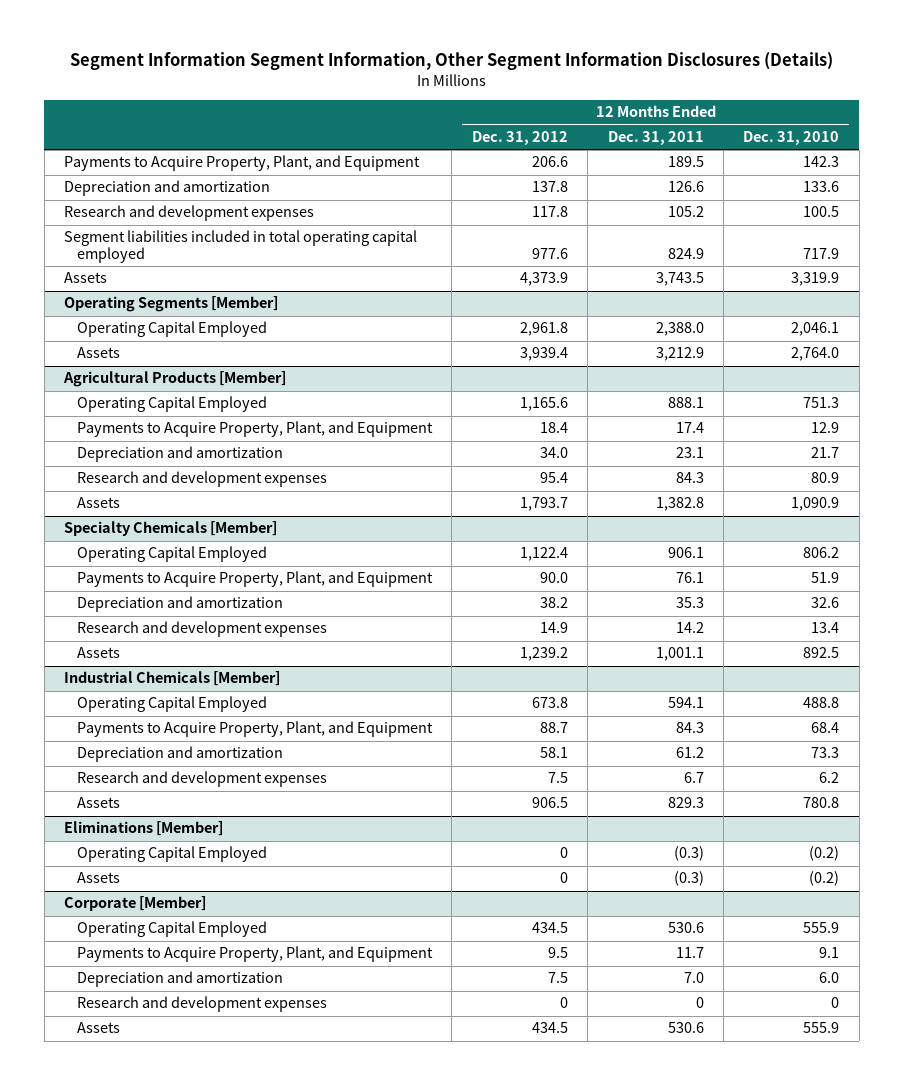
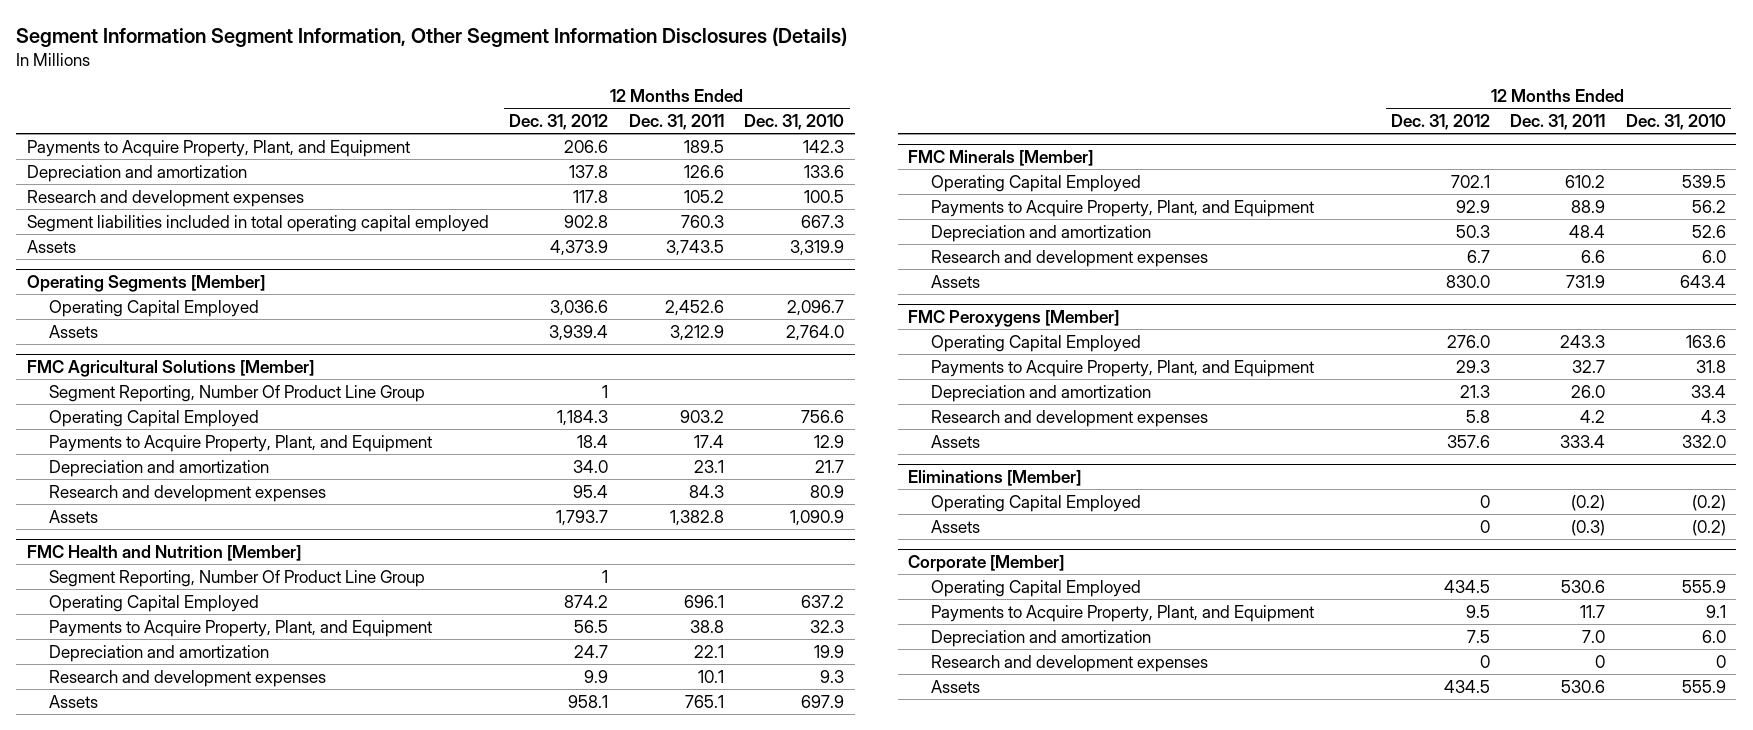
[531,248,568,260] 977.6 -> [564,214,609,228] 902.8
[667,248,704,260] 824.9 -> [680,214,724,228] 760.3
[803,248,840,260] 717.9 -> [801,214,845,228] 667.3
[519,322,568,337] 2,961.8 -> [550,299,609,316] 3,036.6
[655,322,704,337] 2,388.0 -> [664,299,724,316] 2,452.6
[791,322,840,337] 2,046.1 -> [787,299,845,316] 2,096.7
[63,371,287,388] Agricultural Products [Member] -> none
none -> [26,360,314,378] FMC Agricultural Solutions [Member]
none -> [49,384,426,402] Segment Reporting, Number Of Product Line Group
[519,397,568,412] 1,165.6 -> [557,409,609,426] 1,184.3
[667,397,704,409] 888.1 -> [679,409,724,423] 903.2
[803,397,840,409] 751.3 -> [801,409,845,423] 756.6
[64,521,278,537] Specialty Chemicals [Member] -> none
[64,671,281,687] Industrial Chemicals [Member] -> none
none -> [26,545,301,562] FMC Health and Nutrition [Member]
none -> [49,569,426,587] Segment Reporting, Number Of Product Line Group
[519,547,568,562] 1,122.4 -> [564,594,609,608] 874.2
[667,547,704,559] 906.1 -> [683,594,724,608] 696.1
[803,547,840,559] 806.2 -> [801,594,845,608] 637.2
[539,572,568,584] 90.0 -> [574,619,609,633] 56.5
[675,572,704,584] 76.1 -> [689,619,724,633] 38.8
[811,572,840,584] 51.9 -> [810,619,845,633] 32.3
[539,597,568,609] 38.2 -> [574,644,609,658] 24.7
[675,597,704,609] 35.3 -> [693,644,724,658] 22.1
[811,597,840,609] 32.6 -> [814,644,845,658] 19.9
[539,622,568,634] 14.9 -> [584,669,609,683] 9.9
[675,622,704,634] 14.2 -> [697,669,724,683] 10.1
[811,622,840,634] 13.4 -> [820,669,845,683] 9.3
[519,647,568,662] 1,239.2 -> [568,694,609,708] 958.1
[655,647,704,662] 1,001.1 -> [684,694,724,708] 765.1
[803,647,840,659] 892.5 -> [801,694,845,708] 697.9
none -> [908,150,1094,167] FMC Minerals [Member]
[531,697,568,709] 673.8 -> [1450,174,1490,188] 702.1
[667,697,704,709] 594.1 -> [1565,174,1606,188] 610.2
[803,697,840,709] 488.8 -> [1681,174,1726,188] 539.5
[539,722,568,734] 88.7 -> [1455,199,1490,213] 92.9
[675,722,704,734] 84.3 -> [1571,199,1606,213] 88.9
[811,722,840,734] 68.4 -> [1691,199,1726,213] 56.2
[539,747,568,759] 58.1 -> [1455,224,1490,238] 50.3
[675,747,704,759] 61.2 -> [1569,224,1606,238] 48.4
[811,747,840,759] 73.3 -> [1691,224,1726,238] 52.6
[547,772,568,784] 7.5 -> [1466,249,1490,263] 6.7
[683,772,704,784] 6.7 -> [1581,249,1606,263] 6.6
[819,772,840,784] 6.2 -> [1701,249,1726,263] 6.0
[531,797,568,809] 906.5 -> [1445,274,1490,288] 830.0
[667,797,704,809] 829.3 -> [1566,274,1606,288] 731.9
[803,797,840,809] 780.8 -> [1679,274,1726,288] 643.4
none -> [908,310,1120,328] FMC Peroxygens [Member]
none -> [930,334,1141,352] Operating Capital Employed
none -> [930,359,1314,377] Payments to Acquire Property, Plant, and Equipment
none -> [930,384,1151,402] Depreciation and amortization
none -> [930,409,1208,427] Research and development expenses
none -> [930,434,980,448] Assets
[673,846,704,862] (0.3) -> [1571,494,1606,511] (0.2)

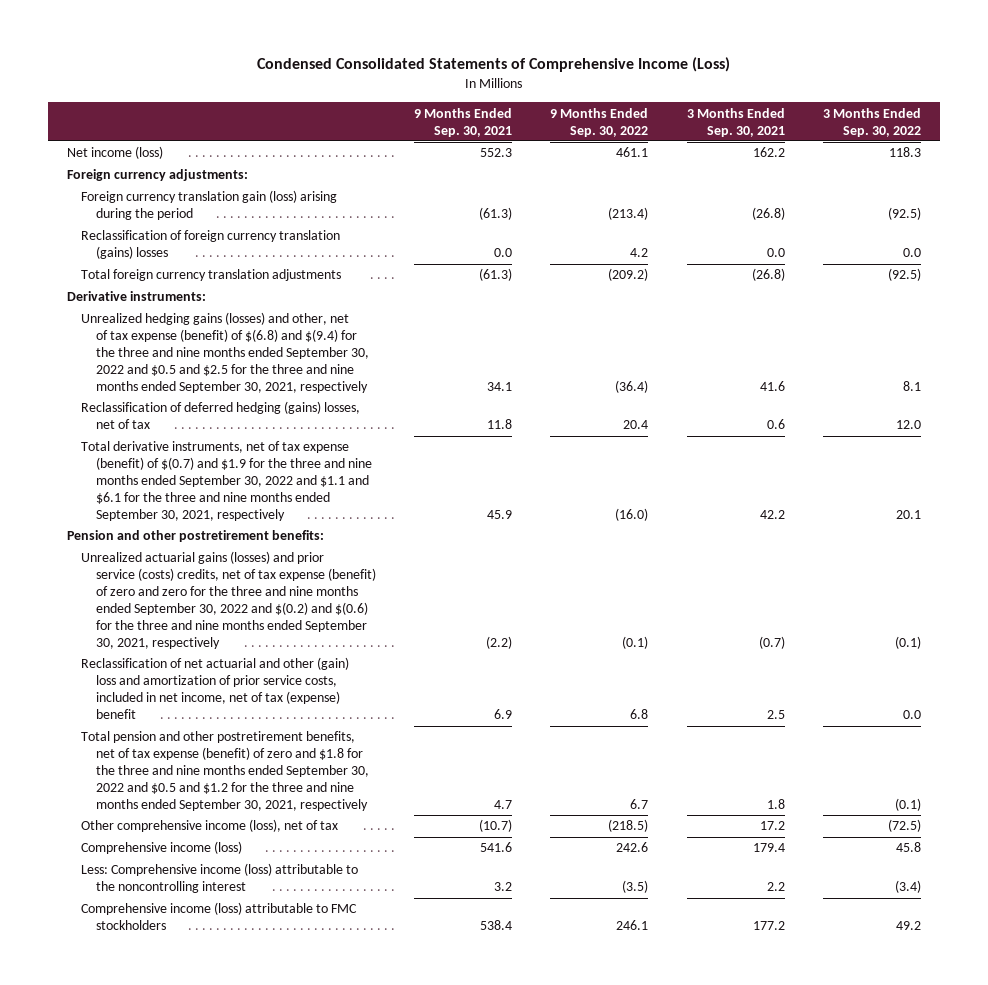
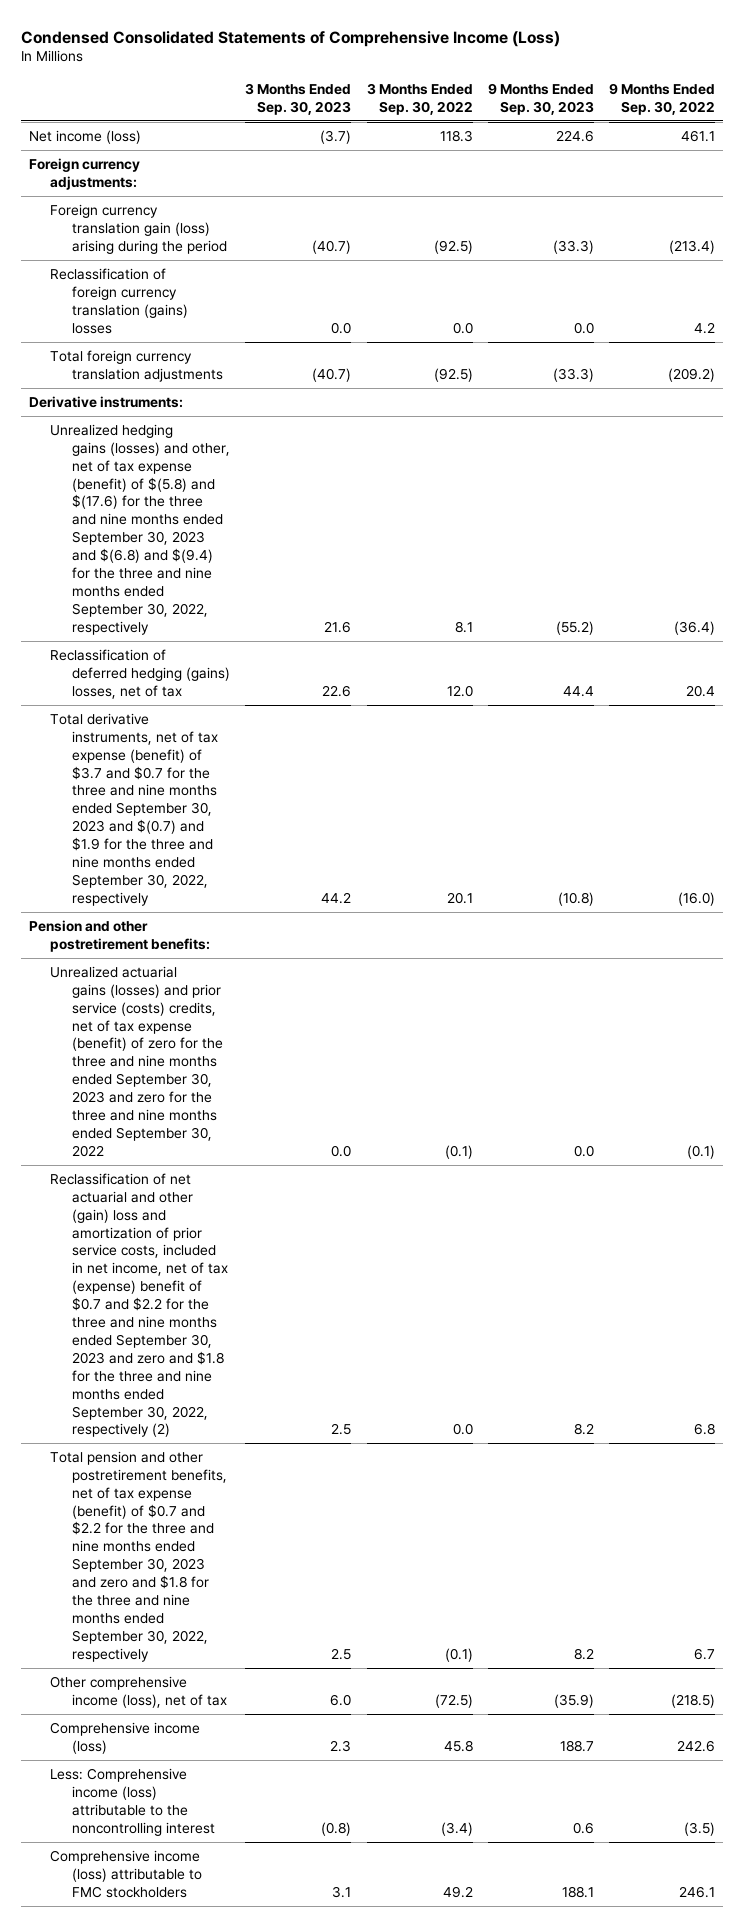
[414,107,513,137] 9 Months Ended Sep. 30, 2021 -> none
[686,107,785,137] 3 Months Ended Sep. 30, 2021 -> none
none -> [245,82,352,115] 3 Months Ended Sep. 30, 2023
none -> [487,82,594,115] 9 Months Ended Sep. 30, 2023
[81,312,369,394] Unrealized hedging gains (losses) and other, net of tax expense (benefit) of $(6.8) and $(9.4) for the three and nine months ended September 30, 2022 and $0.5 and $2.5 for the three and nine months ended September 30, 2021, respectively -> [50,423,231,635] Unrealized hedging gains (losses) and other, net of tax expense (benefit) of $(5.8) and $(17.6) for the three and nine months ended September 30, 2023 and $(6.8) and $(9.4) for the three and nine months ended September 30, 2022, respectively
[81,441,372,522] Total derivative instruments, net of tax expense (benefit) of $(0.7) and $1.9 for the three and nine months ended September 30, 2022 and $1.1 and $6.1 for the three and nine months ended September 30, 2021, respectively -> [50,712,219,906] Total derivative instruments, net of tax expense (benefit) of $3.7 and $0.7 for the three and nine months ended September 30, 2023 and $(0.7) and $1.9 for the three and nine months ended September 30, 2022, respectively
[81,551,376,649] Unrealized actuarial gains (losses) and prior service (costs) credits, net of tax expense (benefit) of zero and zero for the three and nine months ended September 30, 2022 and $(0.2) and $(0.6) for the three and nine months ended September 30, 2021, respectively -> [50,965,224,1157] Unrealized actuarial gains (losses) and prior service (costs) credits, net of tax expense (benefit) of zero for the three and nine months ended September 30, 2023 and zero for the three and nine months ended September 30, 2022
[81,657,350,720] Reclassification of net actuarial and other (gain) loss and amortization of prior service costs, included in net income, net of tax (expense) benefit -> [50,1172,229,1438] Reclassification of net actuarial and other (gain) loss and amortization of prior service costs, included in net income, net of tax (expense) benefit of $0.7 and $2.2 for the three and nine months ended September 30, 2023 and zero and $1.8 for the three and nine months ended September 30, 2022, respectively (2)
[81,731,369,812] Total pension and other postretirement benefits, net of tax expense (benefit) of zero and $1.8 for the three and nine months ended September 30, 2022 and $0.5 and $1.2 for the three and nine months ended September 30, 2021, respectively -> [50,1450,228,1662] Total pension and other postretirement benefits, net of tax expense (benefit) of $0.7 and $2.2 for the three and nine months ended September 30, 2023 and zero and $1.8 for the three and nine months ended September 30, 2022, respectively

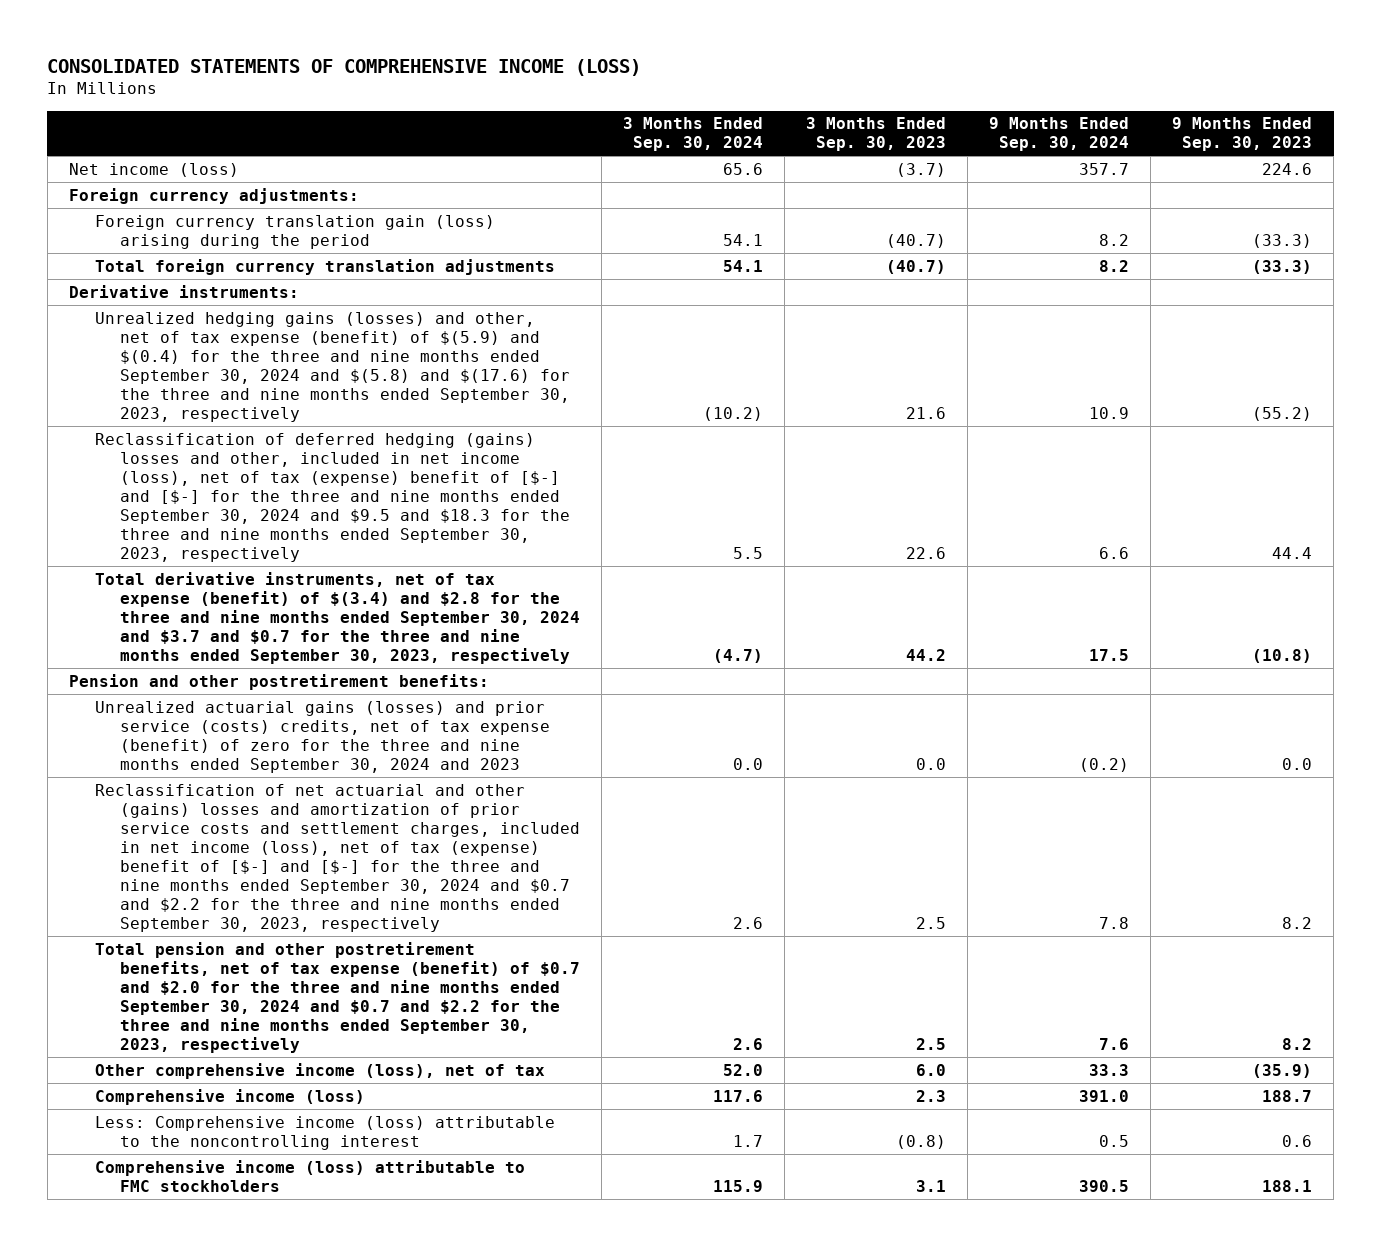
[21,30,561,47] Condensed Consolidated Statements of Comprehensive Income (Loss) -> [47,58,642,76] CONSOLIDATED STATEMENTS OF COMPREHENSIVE INCOME (LOSS)
[366,82,473,115] 3 Months Ended Sep. 30, 2022 -> none
[608,82,715,115] 9 Months Ended Sep. 30, 2022 -> none
none -> [623,117,764,152] 3 Months Ended Sep. 30, 2024
none -> [989,117,1130,152] 9 Months Ended Sep. 30, 2024
[50,267,189,334] Reclassification of foreign currency translation (gains) losses -> none
[50,423,231,635] Unrealized hedging gains (losses) and other, net of tax expense (benefit) of $(5.8) and $(17.6) for the three and nine months ended September 30, 2023 and $(6.8) and $(9.4) for the three and nine months ended September 30, 2022, respectively -> [94,311,571,422] Unrealized hedging gains (losses) and other, net of tax expense (benefit) of $(5.9) and $(0.4) for the three and nine months ended September 30, 2024 and $(5.8) and $(17.6) for the three and nine months ended September 30, 2023, respectively
[50,648,231,699] Reclassification of deferred hedging (gains) losses, net of tax -> [94,432,571,562] Reclassification of deferred hedging (gains) losses and other, included in net income (loss), net of tax (expense) benefit of [$-] and [$-] for the three and nine months ended September 30, 2024 and $9.5 and $18.3 for the three and nine months ended September 30, 2023, respectively
[50,712,219,906] Total derivative instruments, net of tax expense (benefit) of $3.7 and $0.7 for the three and nine months ended September 30, 2023 and $(0.7) and $1.9 for the three and nine months ended September 30, 2022, respectively -> [94,571,581,664] Total derivative instruments, net of tax expense (benefit) of $(3.4) and $2.8 for the three and nine months ended September 30, 2024 and $3.7 and $0.7 for the three and nine months ended September 30, 2023, respectively
[50,965,224,1157] Unrealized actuarial gains (losses) and prior service (costs) credits, net of tax expense (benefit) of zero for the three and nine months ended September 30, 2023 and zero for the three and nine months ended September 30, 2022 -> [94,700,551,773] Unrealized actuarial gains (losses) and prior service (costs) credits, net of tax expense (benefit) of zero for the three and nine months ended September 30, 2024 and 2023
[50,1172,229,1438] Reclassification of net actuarial and other (gain) loss and amortization of prior service costs, included in net income, net of tax (expense) benefit of $0.7 and $2.2 for the three and nine months ended September 30, 2023 and zero and $1.8 for the three and nine months ended September 30, 2022, respectively (2) -> [94,783,581,932] Reclassification of net actuarial and other (gains) losses and amortization of prior service costs and settlement charges, included in net income (loss), net of tax (expense) benefit of [$-] and [$-] for the three and nine months ended September 30, 2024 and $0.7 and $2.2 for the three and nine months ended September 30, 2023, respectively
[50,1450,228,1662] Total pension and other postretirement benefits, net of tax expense (benefit) of $0.7 and $2.2 for the three and nine months ended September 30, 2023 and zero and $1.8 for the three and nine months ended September 30, 2022, respectively -> [94,941,581,1053] Total pension and other postretirement benefits, net of tax expense (benefit) of $0.7 and $2.0 for the three and nine months ended September 30, 2024 and $0.7 and $2.2 for the three and nine months ended September 30, 2023, respectively

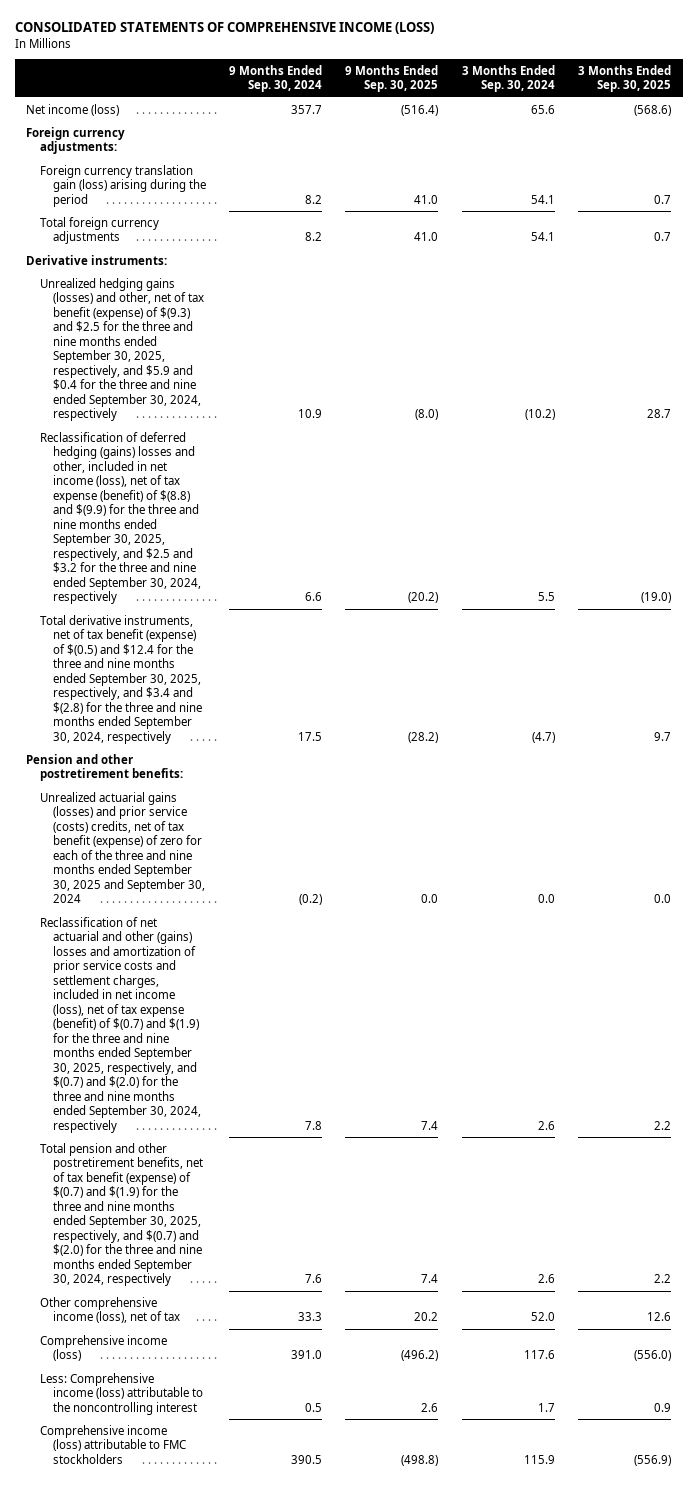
[806,117,947,152] 3 Months Ended Sep. 30, 2023 -> none
[1172,117,1313,152] 9 Months Ended Sep. 30, 2023 -> none
none -> [345,64,439,93] 9 Months Ended Sep. 30, 2025
none -> [577,64,671,93] 3 Months Ended Sep. 30, 2025
[94,258,555,275] Total foreign currency translation adjustments -> [39,216,159,245] Total foreign currency adjustments
[94,311,571,422] Unrealized hedging gains (losses) and other, net of tax expense (benefit) of $(5.9) and $(0.4) for the three and nine months ended September 30, 2024 and $(5.8) and $(17.6) for the three and nine months ended September 30, 2023, respectively -> [39,277,204,422] Unrealized hedging gains (losses) and other, net of tax benefit (expense) of $(9.3) and $2.5 for the three and nine months ended September 30, 2025, respectively, and $5.9 and $0.4 for the three and nine ended September 30, 2024, respectively
[94,432,571,562] Reclassification of deferred hedging (gains) losses and other, included in net income (loss), net of tax (expense) benefit of [$-] and [$-] for the three and nine months ended September 30, 2024 and $9.5 and $18.3 for the three and nine months ended September 30, 2023, respectively -> [39,431,201,605] Reclassification of deferred hedging (gains) losses and other, included in net income (loss), net of tax expense (benefit) of $(8.8) and $(9.9) for the three and nine months ended September 30, 2025, respectively, and $2.5 and $3.2 for the three and nine ended September 30, 2024, respectively
[94,571,581,664] Total derivative instruments, net of tax expense (benefit) of $(3.4) and $2.8 for the three and nine months ended September 30, 2024 and $3.7 and $0.7 for the three and nine months ended September 30, 2023, respectively -> [39,614,202,744] Total derivative instruments, net of tax benefit (expense) of $(0.5) and $12.4 for the three and nine months ended September 30, 2025, respectively, and $3.4 and $(2.8) for the three and nine months ended September 30, 2024, respectively
[94,700,551,773] Unrealized actuarial gains (losses) and prior service (costs) credits, net of tax expense (benefit) of zero for the three and nine months ended September 30, 2024 and 2023 -> [39,791,205,904] Unrealized actuarial gains (losses) and prior service (costs) credits, net of tax benefit (expense) of zero for each of the three and nine months ended September 30, 2025 and September 30, 2024
[94,783,581,932] Reclassification of net actuarial and other (gains) losses and amortization of prior service costs and settlement charges, included in net income (loss), net of tax (expense) benefit of [$-] and [$-] for the three and nine months ended September 30, 2024 and $0.7 and $2.2 for the three and nine months ended September 30, 2023, respectively -> [39,916,201,1133] Reclassification of net actuarial and other (gains) losses and amortization of prior service costs and settlement charges, included in net income (loss), net of tax expense (benefit) of $(0.7) and $(1.9) for the three and nine months ended September 30, 2025, respectively, and $(0.7) and $(2.0) for the three and nine months ended September 30, 2024, respectively
[94,941,581,1053] Total pension and other postretirement benefits, net of tax expense (benefit) of $0.7 and $2.0 for the three and nine months ended September 30, 2024 and $0.7 and $2.2 for the three and nine months ended September 30, 2023, respectively -> [39,1142,203,1287] Total pension and other postretirement benefits, net of tax benefit (expense) of $(0.7) and $(1.9) for the three and nine months ended September 30, 2025, respectively, and $(0.7) and $(2.0) for the three and nine months ended September 30, 2024, respectively

